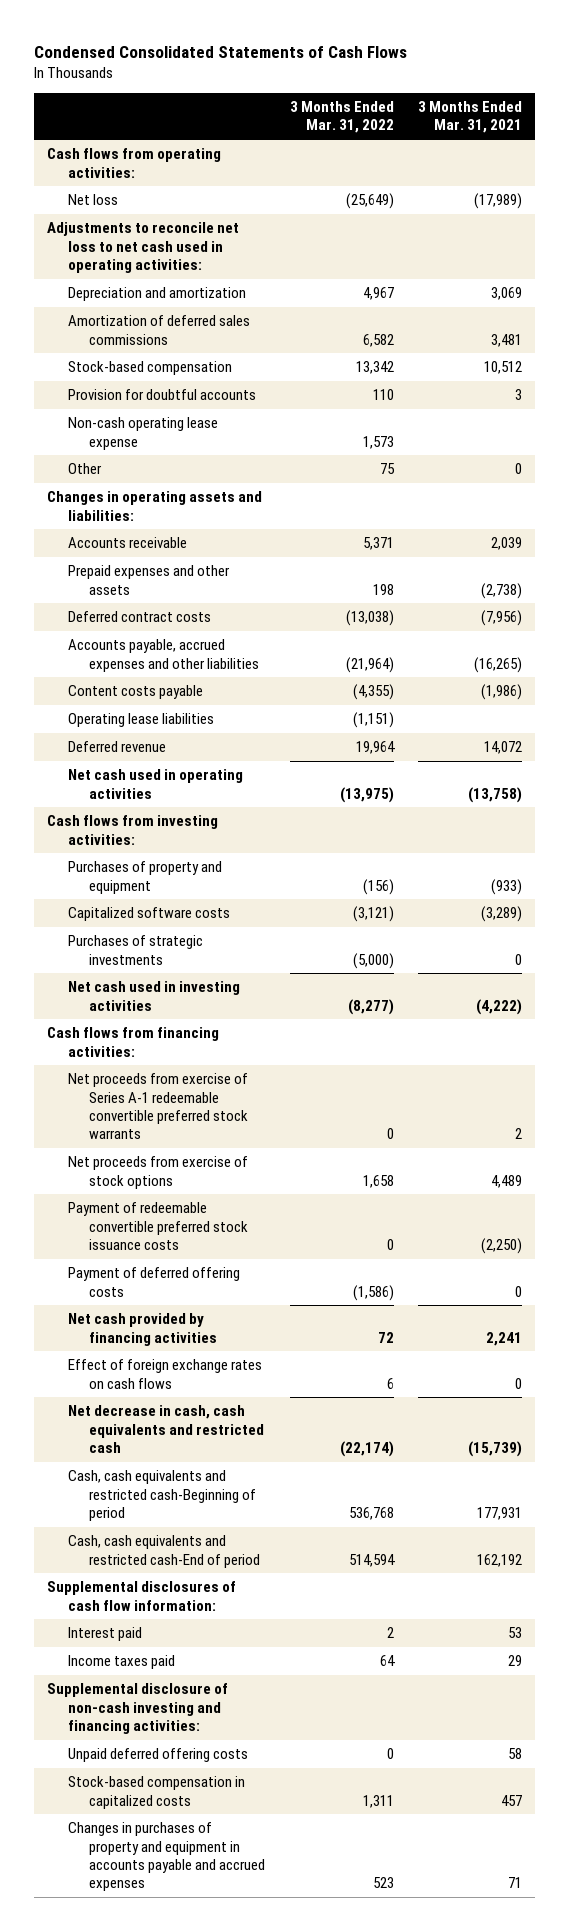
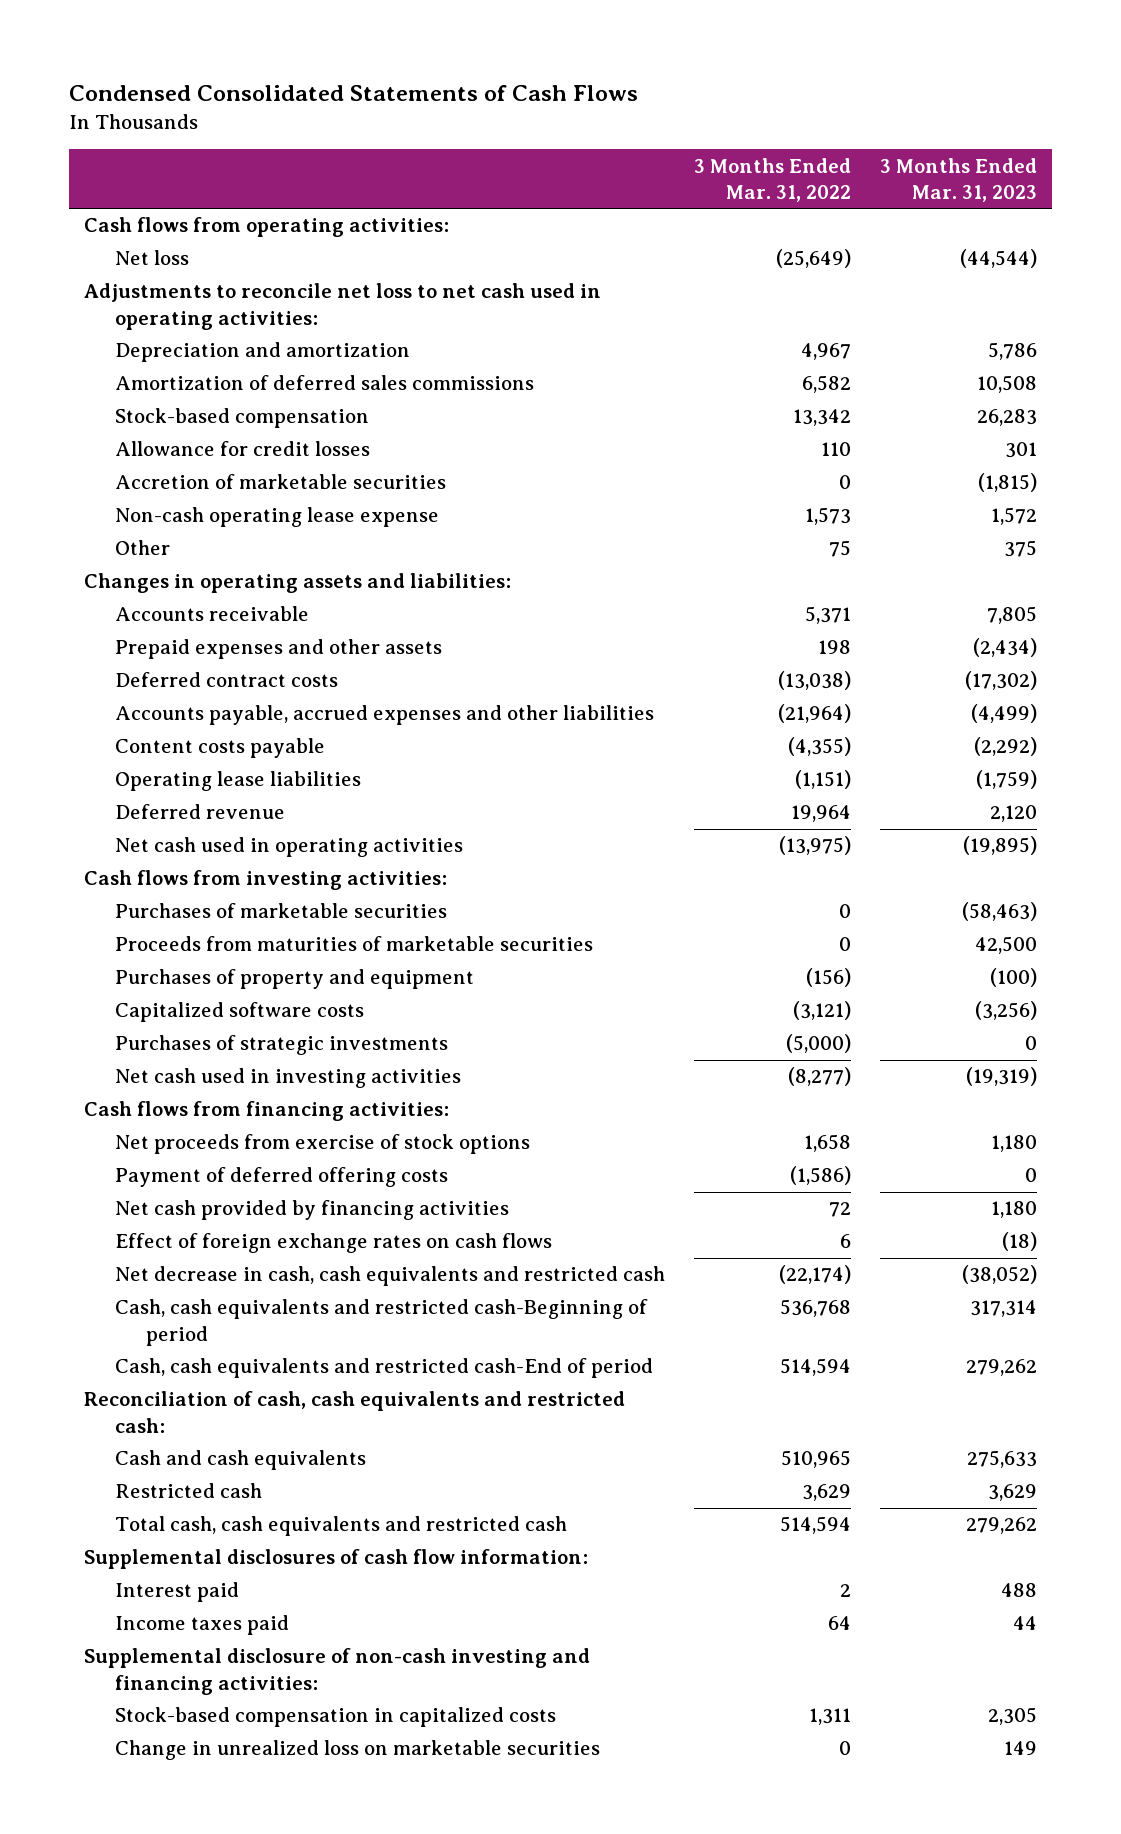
[418,101,523,134] 3 Months Ended Mar. 31, 2021 -> none
none -> [880,157,1038,203] 3 Months Ended Mar. 31, 2023
[67,389,256,401] Provision for doubtful accounts -> [115,441,371,457] Allowance for credit losses
none -> [115,474,447,490] Accretion of marketable securities
none -> [115,903,448,919] Purchases of marketable securities
none -> [115,936,594,952] Proceeds from maturities of marketable securities
[67,1073,249,1140] Net proceeds from exercise of Series A-1 redeemable convertible preferred stock warrants -> none
[67,1202,249,1251] Payment of redeemable convertible preferred stock issuance costs -> none
none -> [83,1391,625,1433] Reconciliation of cash, cash equivalents and restricted cash:
none -> [115,1450,367,1471] Cash and cash equivalents
none -> [115,1483,263,1499] Restricted cash
none -> [115,1516,568,1537] Total cash, cash equivalents and restricted cash
[67,1748,248,1763] Unpaid deferred offering costs -> none
[67,1822,266,1892] Changes in purchases of property and equipment in accounts payable and accrued expenses -> none
none -> [115,1740,601,1761] Change in unrealized loss on marketable securities

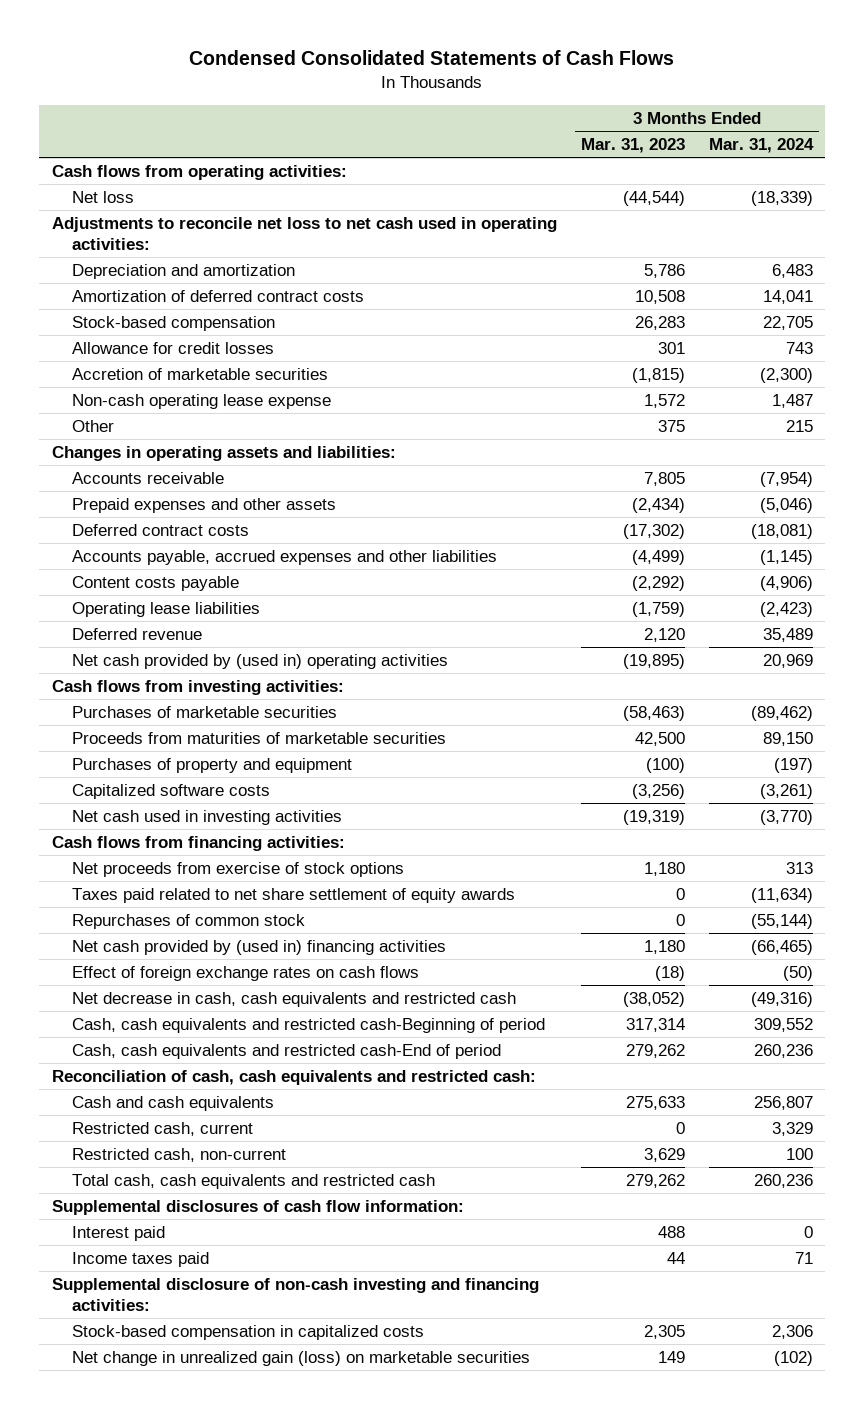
[694,157,852,203] 3 Months Ended Mar. 31, 2022 -> none
none -> [709,137,815,153] Mar. 31, 2024
[115,375,535,391] Amortization of deferred sales commissions -> [71,289,364,302] Amortization of deferred contract costs
[115,837,464,858] Net cash used in operating activities -> [71,653,448,669] Net cash provided by (used in) operating activities
[115,1035,449,1056] Purchases of strategic investments -> none
[115,1167,449,1188] Payment of deferred offering costs -> none
none -> [71,887,515,903] Taxes paid related to net share settlement of equity awards
none -> [71,913,305,929] Repurchases of common stock
[115,1200,510,1221] Net cash provided by financing activities -> [71,939,446,955] Net cash provided by (used in) financing activities
none -> [71,1121,253,1136] Restricted cash, current
[115,1483,263,1499] Restricted cash -> [71,1147,286,1162] Restricted cash, non-current
[115,1740,601,1761] Change in unrealized loss on marketable securities -> [71,1350,530,1366] Net change in unrealized gain (loss) on marketable securities

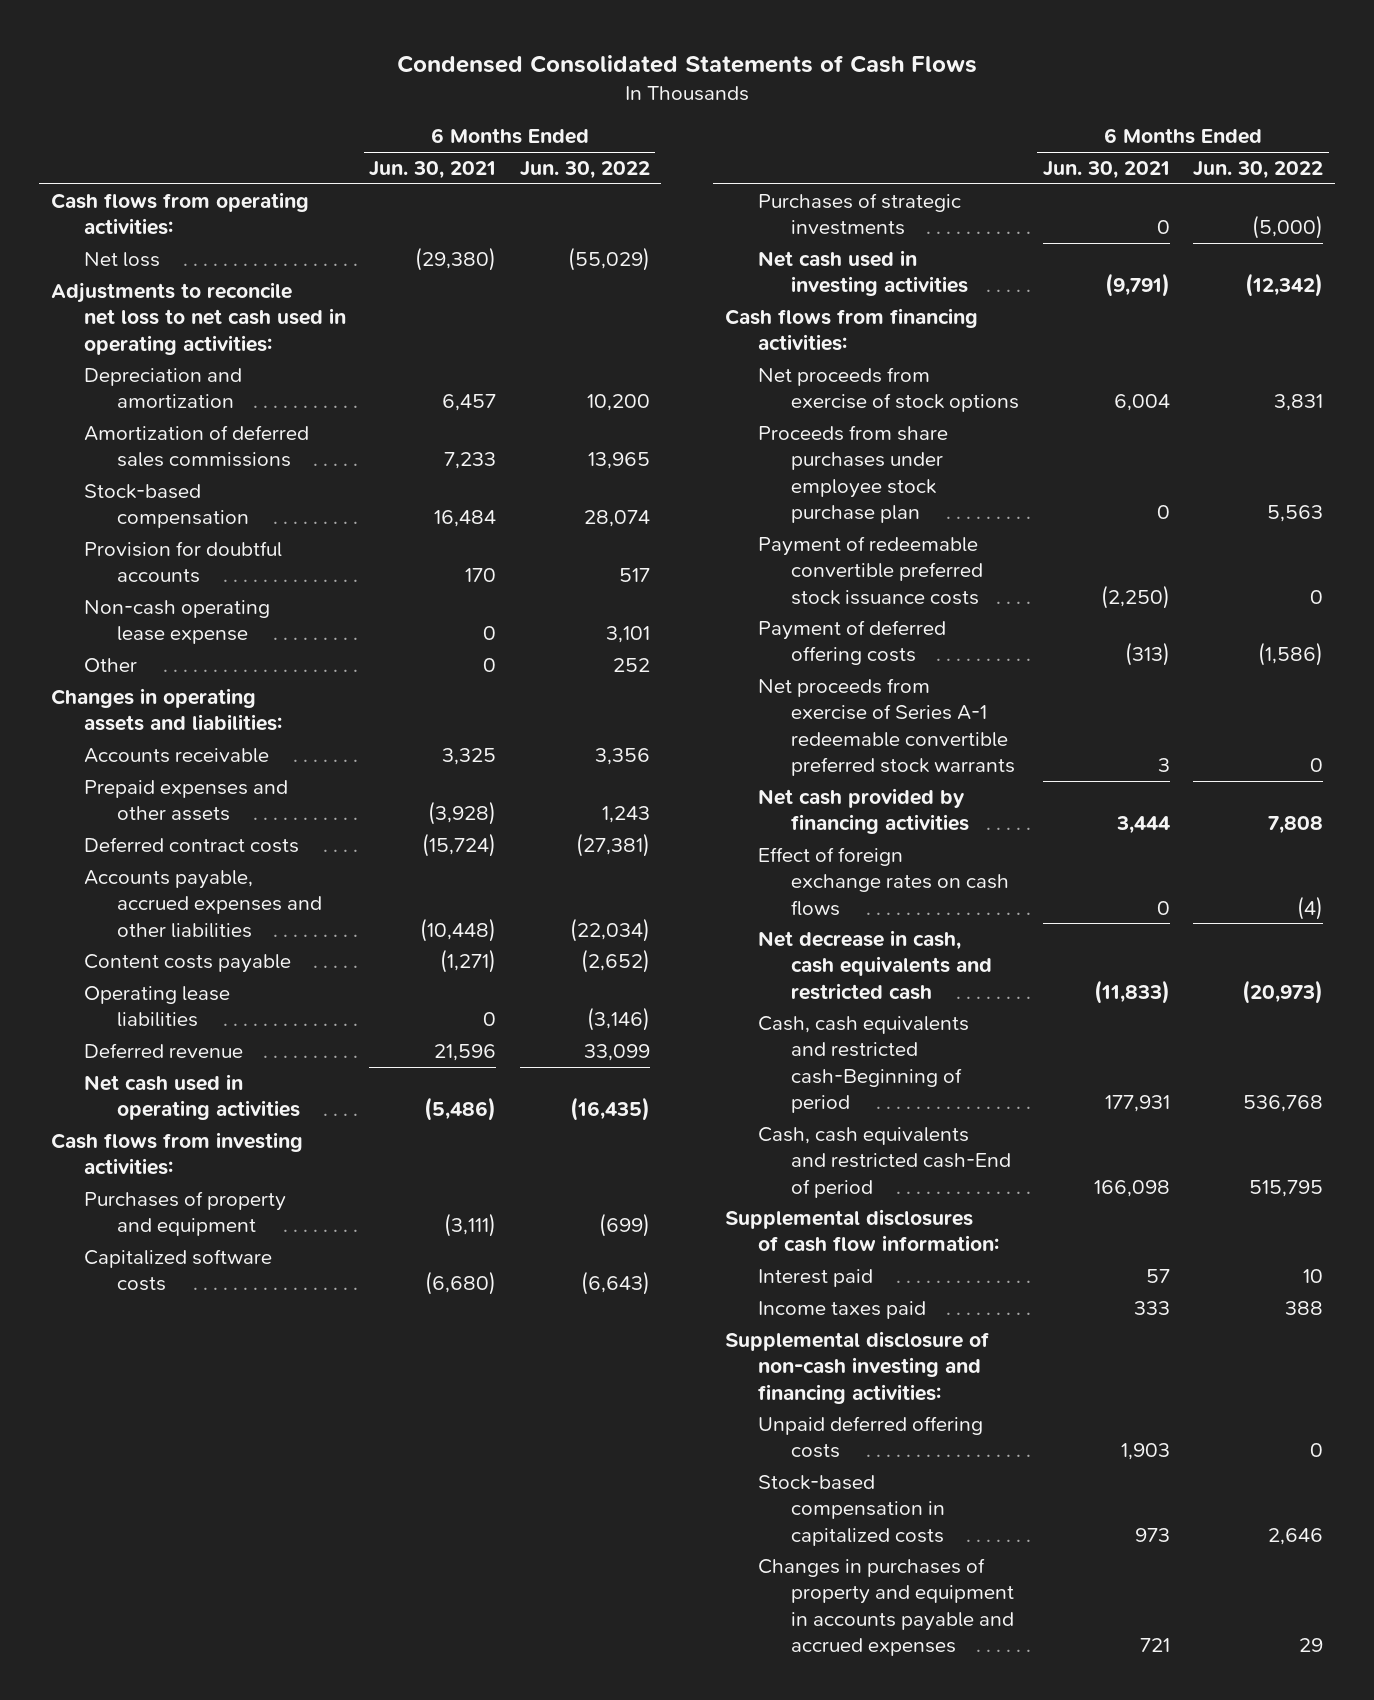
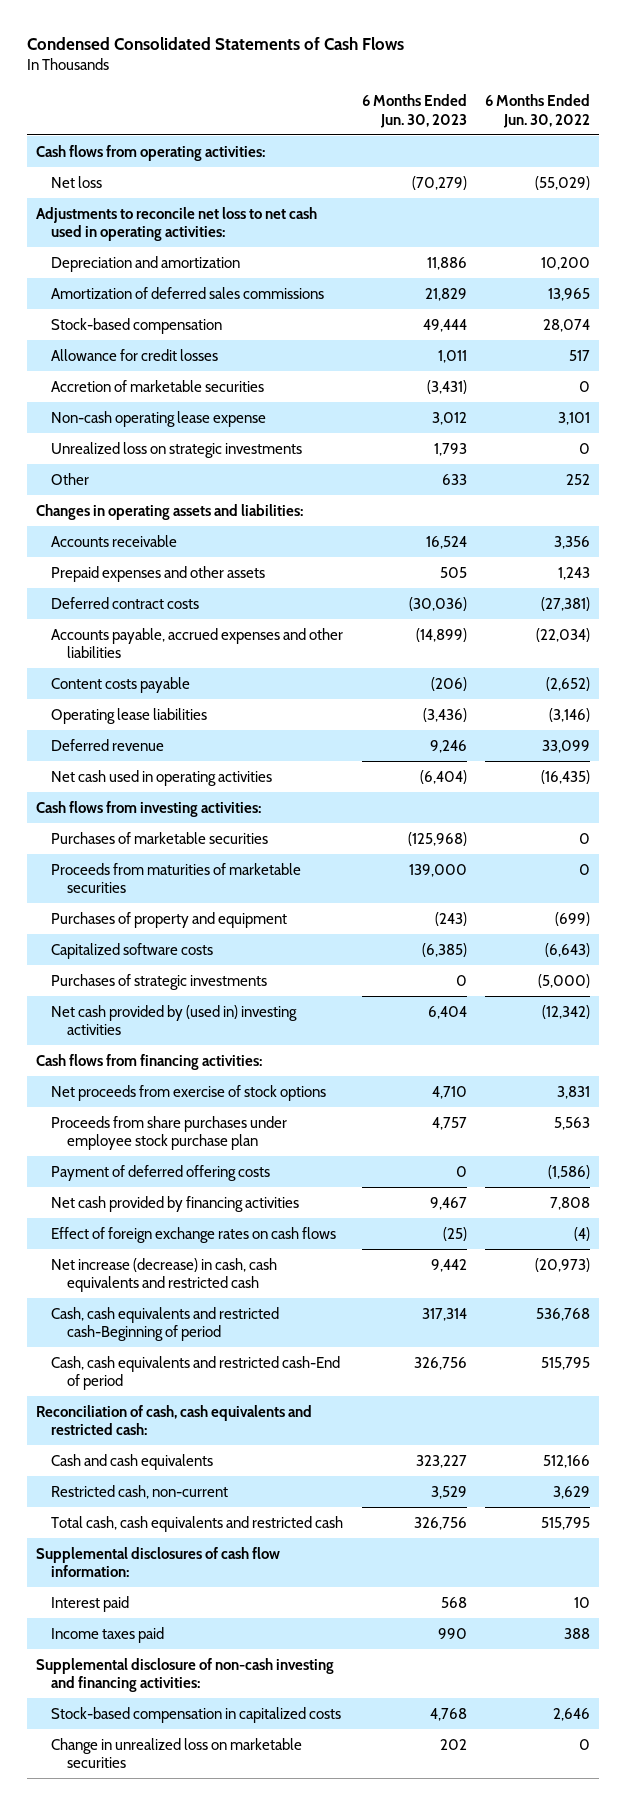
[369,161,497,180] Jun. 30, 2021 -> none
none -> [361,93,467,128] 6 Months Ended Jun. 30, 2023
[84,540,283,584] Provision for doubtful accounts -> [51,348,219,361] Allowance for credit losses
none -> [51,379,265,392] Accretion of marketable securities
none -> [51,441,303,458] Unrealized loss on strategic investments
none -> [51,831,269,844] Purchases of marketable securities
none -> [51,862,302,894] Proceeds from maturities of marketable securities
[757,249,969,297] Net cash used in investing activities -> [51,1004,298,1036] Net cash provided by (used in) investing activities
[757,535,984,605] Payment of redeemable convertible preferred stock issuance costs -> none
[757,677,1016,776] Net proceeds from exercise of Series A-1 redeemable convertible preferred stock warrants -> none
[757,929,993,1000] Net decrease in cash, cash equivalents and restricted cash -> [51,1257,278,1293] Net increase (decrease) in cash, cash equivalents and restricted cash
none -> [36,1404,313,1436] Reconciliation of cash, cash equivalents and restricted cash:
none -> [51,1453,214,1470] Cash and cash equivalents
none -> [51,1484,229,1499] Restricted cash, non-current
none -> [51,1515,344,1532] Total cash, cash equivalents and restricted cash
[757,1415,983,1459] Unpaid deferred offering costs -> none
[757,1557,1015,1656] Changes in purchases of property and equipment in accounts payable and accrued expenses -> none
none -> [51,1737,303,1769] Change in unrealized loss on marketable securities

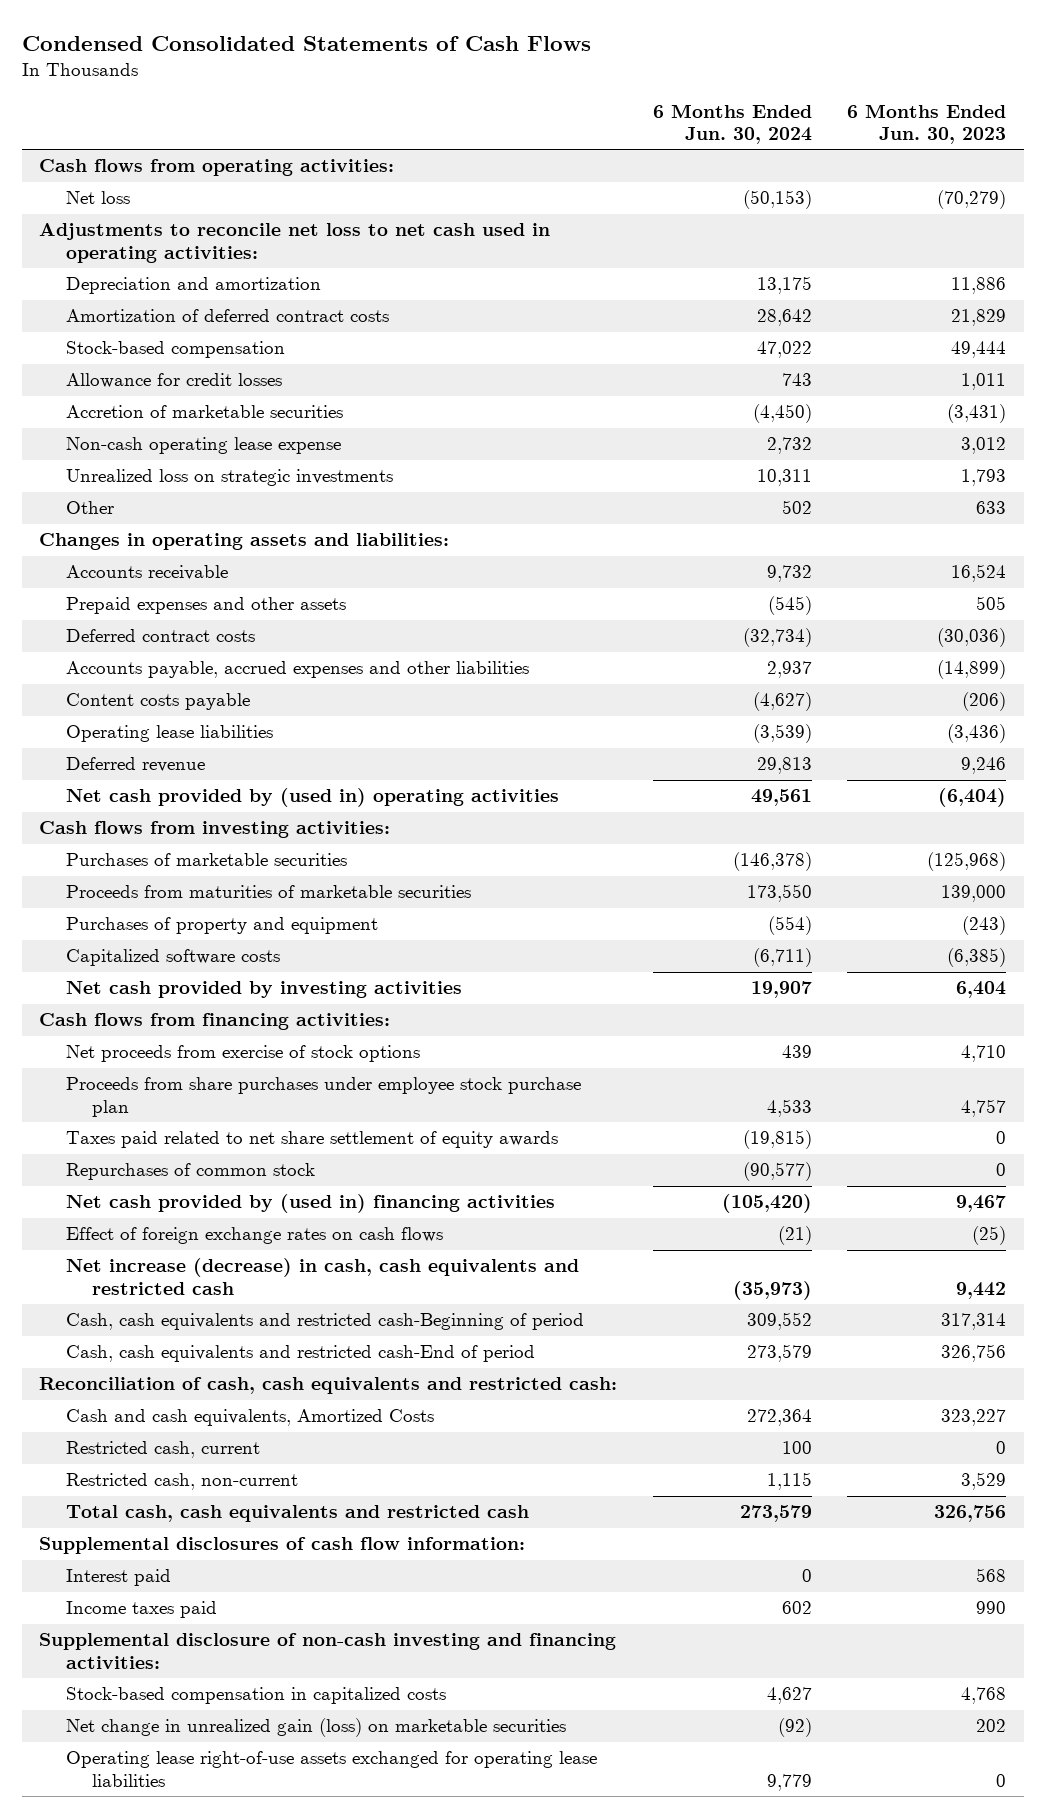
[484,93,590,128] 6 Months Ended Jun. 30, 2022 -> none
none -> [652,103,812,145] 6 Months Ended Jun. 30, 2024
[51,286,325,299] Amortization of deferred sales commissions -> [65,309,389,323] Amortization of deferred contract costs
[51,769,273,786] Net cash used in operating activities -> [65,788,559,808] Net cash provided by (used in) operating activities
[51,973,268,990] Purchases of strategic investments -> none
[51,1004,298,1036] Net cash provided by (used in) investing activities -> [65,981,462,999] Net cash provided by investing activities
[51,1164,271,1181] Payment of deferred offering costs -> none
none -> [65,1131,558,1149] Taxes paid related to net share settlement of equity awards
none -> [65,1163,315,1181] Repurchases of common stock
[51,1195,300,1212] Net cash provided by financing activities -> [65,1194,555,1214] Net cash provided by (used in) financing activities
[51,1453,214,1470] Cash and cash equivalents -> [65,1409,434,1427] Cash and cash equivalents, Amortized Costs
none -> [65,1441,260,1459] Restricted cash, current
[51,1737,303,1769] Change in unrealized loss on marketable securities -> [65,1718,566,1738] Net change in unrealized gain (loss) on marketable securities
none -> [65,1751,597,1787] Operating lease right-of-use assets exchanged for operating lease liabilities

